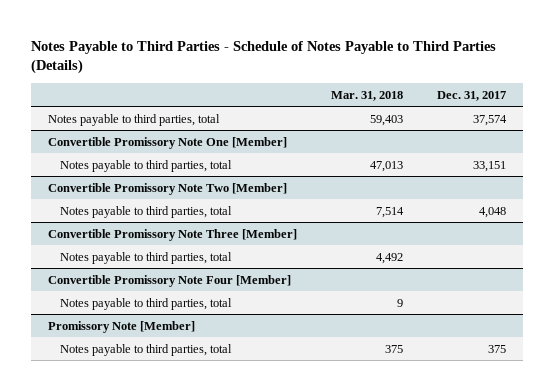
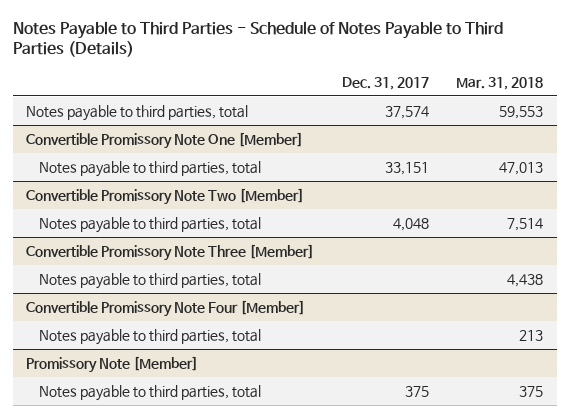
[369,114,403,126] 59,403 -> [499,105,544,119] 59,553
[375,252,403,264] 4,492 -> [507,273,544,287] 4,438
[396,298,403,307] 9 -> [519,329,544,341] 213

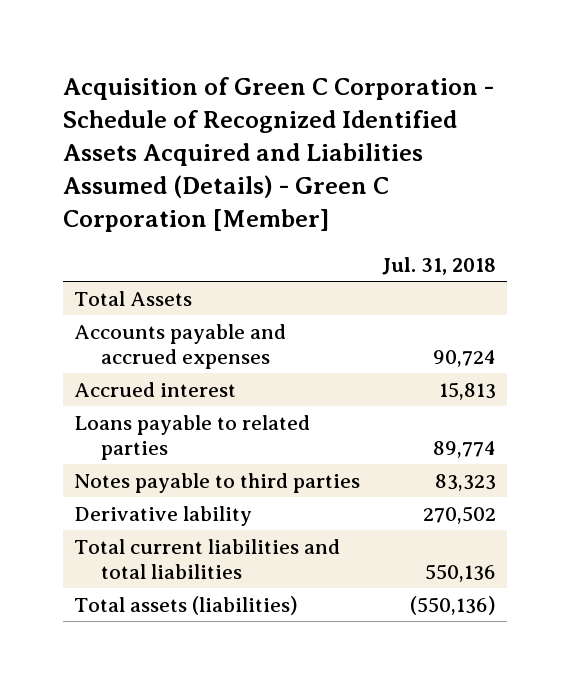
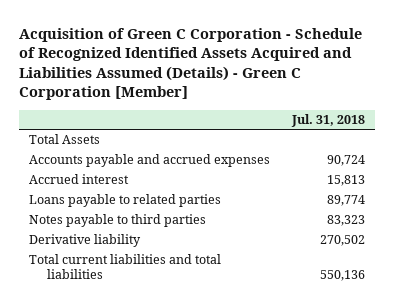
[73,505,252,526] Derivative lability -> [29,234,142,248] Derivative liability
[73,595,298,615] Total assets (liabilities) -> none

